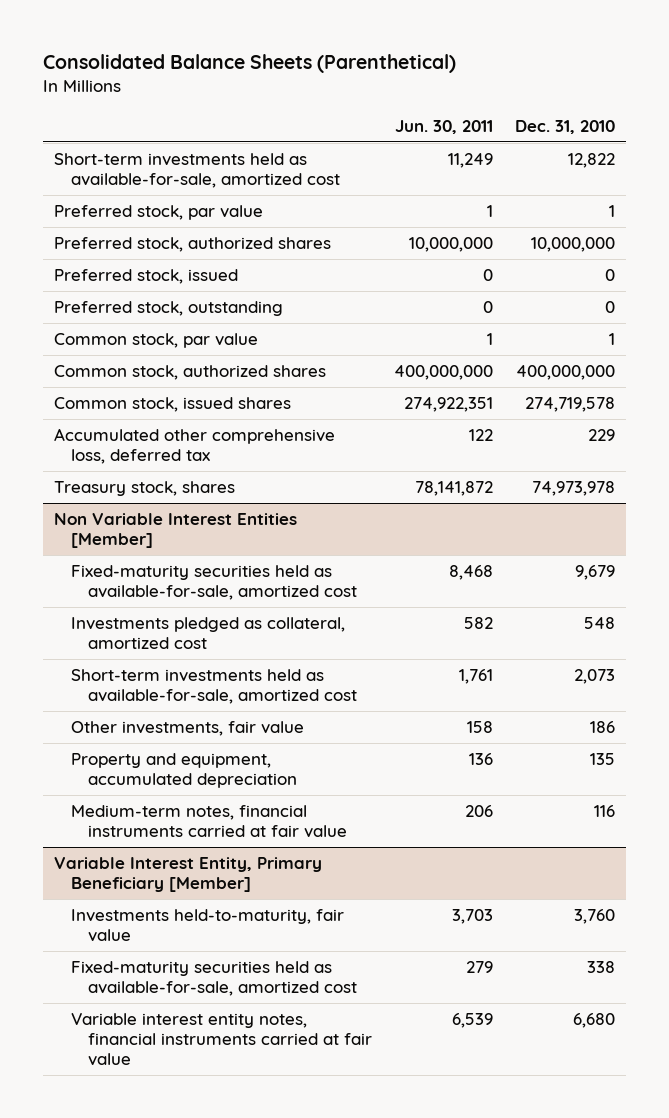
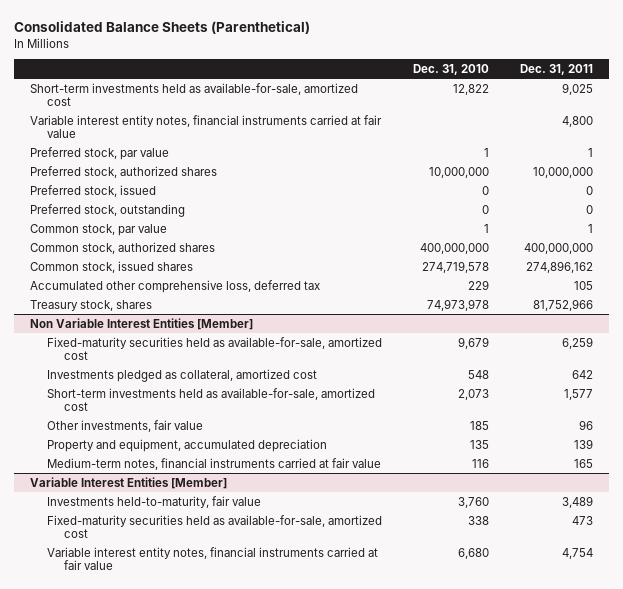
[395,119,494,134] Jun. 30, 2011 -> none
none -> [520,64,594,76] Dec. 31, 2011
none -> [29,114,382,139] Variable interest entity notes, financial instruments carried at fair value
[590,721,616,734] 186 -> [470,420,490,430] 185
[53,857,322,893] Variable Interest Entity, Primary Beneficiary [Member] -> none
none -> [29,476,227,489] Variable Interest Entities [Member]

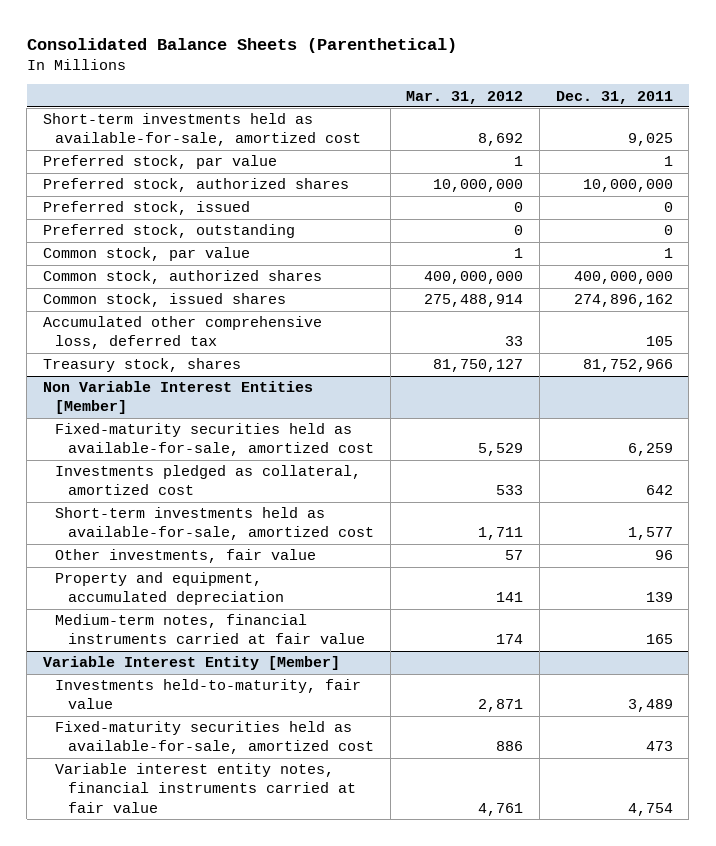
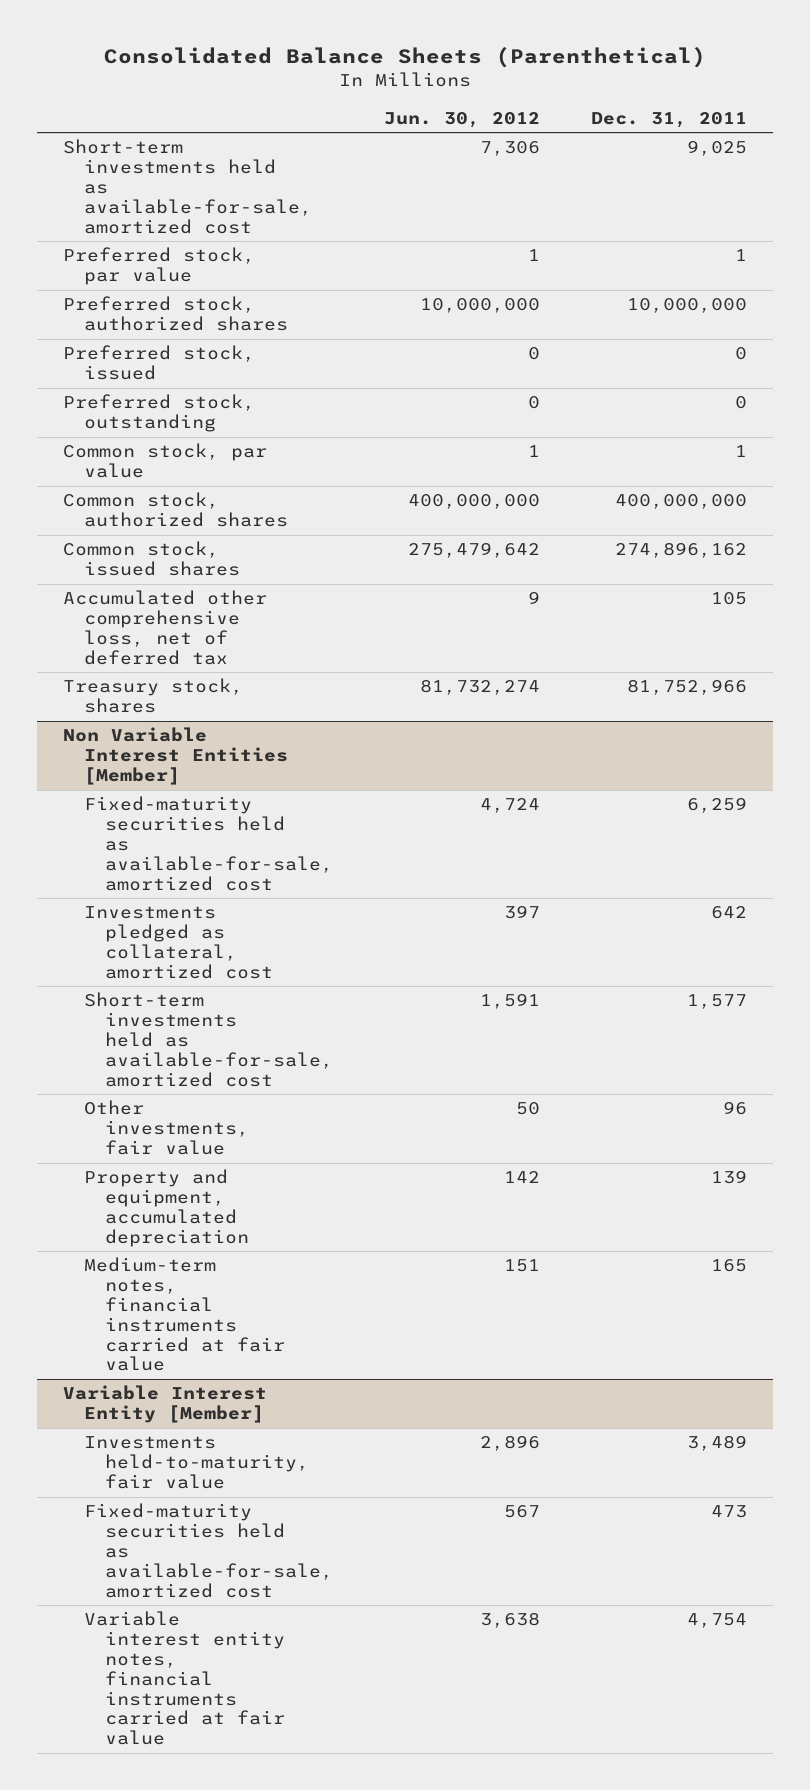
[406,90,524,104] Mar. 31, 2012 -> none
none -> [384,111,541,128] Jun. 30, 2012
[42,316,322,350] Accumulated other comprehensive loss, deferred tax -> [62,590,267,665] Accumulated other comprehensive loss, net of deferred tax

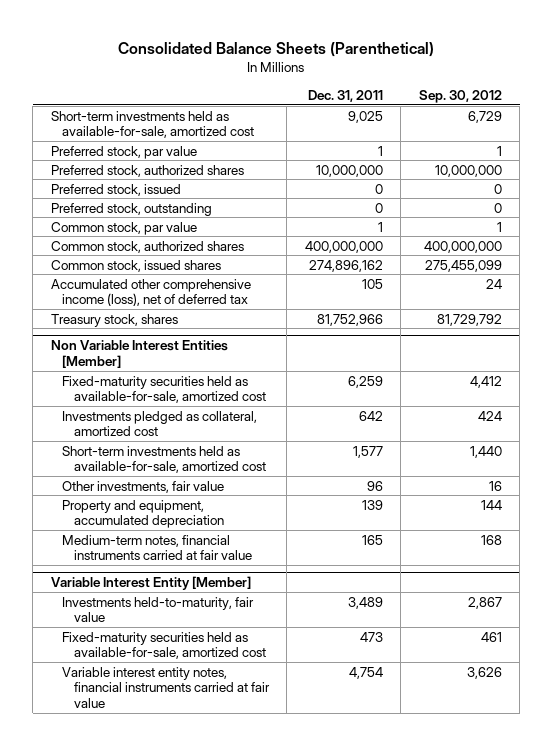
[384,111,541,128] Jun. 30, 2012 -> none
none -> [418,90,502,104] Sep. 30, 2012
[62,590,267,665] Accumulated other comprehensive loss, net of deferred tax -> [50,278,251,307] Accumulated other comprehensive income (loss), net of deferred tax

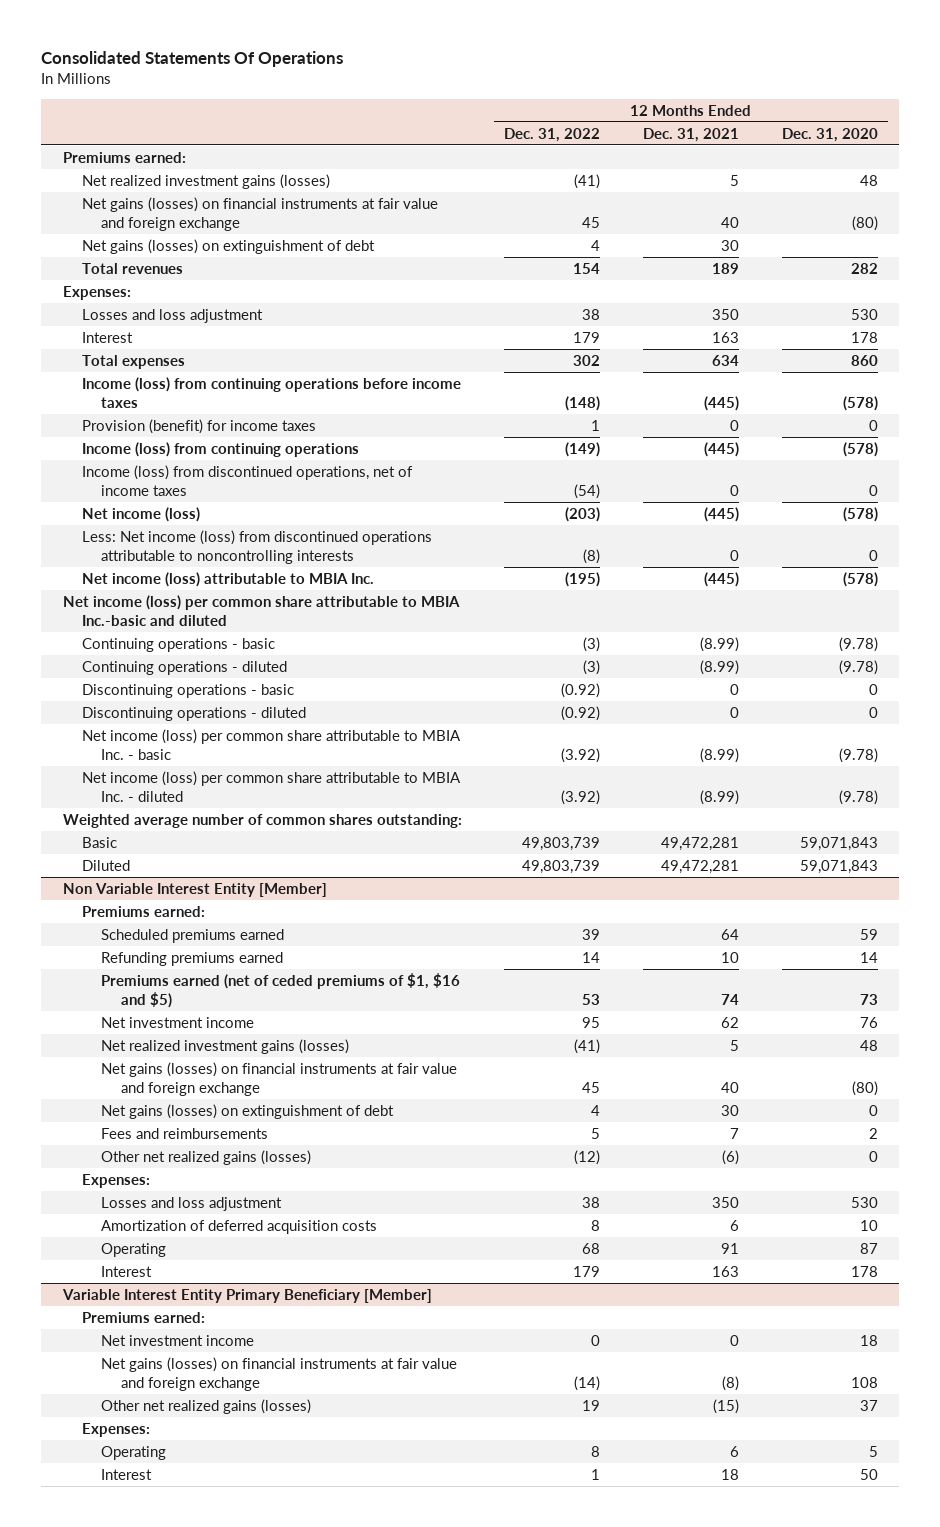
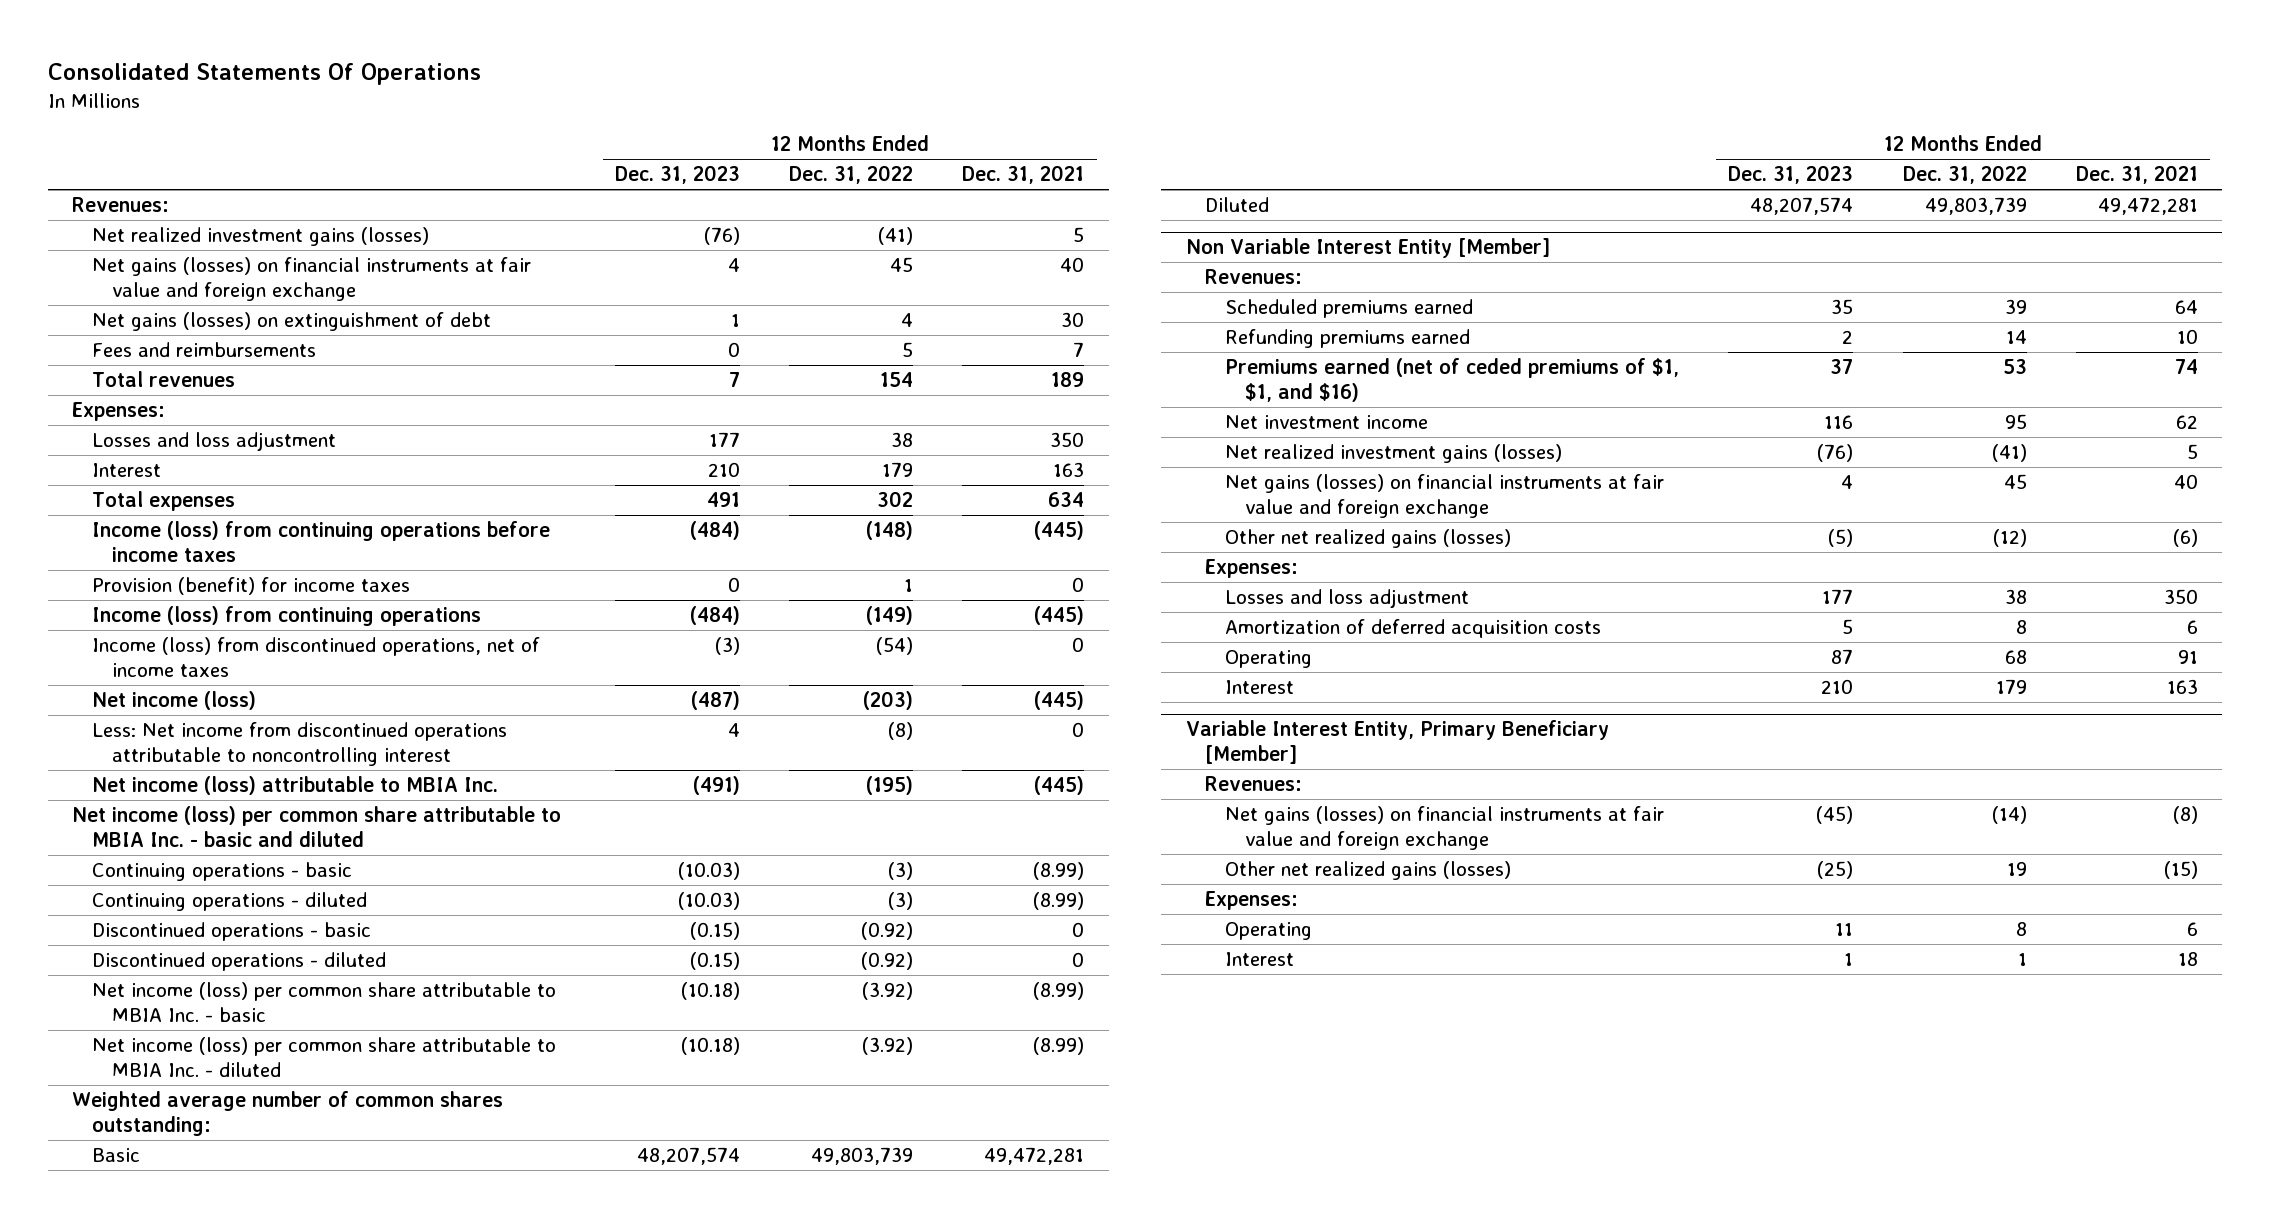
[781,127,878,142] Dec. 31, 2020 -> none
none -> [614,165,740,185] Dec. 31, 2023
[62,151,186,163] Premiums earned: -> none
none -> [72,197,170,213] Revenues:
none -> [92,342,317,358] Fees and reimbursements
[82,529,433,564] Less: Net income (loss) from discontinued operations attributable to noncontrolling interests -> [92,722,508,766] Less: Net income from discontinued operations attributable to noncontrolling interest
[62,594,460,626] Net income (loss) per common share attributable to MBIA Inc.-basic and diluted -> [72,806,562,847] Net income (loss) per common share attributable to MBIA Inc. - basic and diluted
[82,683,295,698] Discontinuing operations - basic -> [92,922,372,942] Discontinued operations - basic
[82,706,307,721] Discontinuing operations - diluted -> [92,952,387,972] Discontinued operations - diluted
[82,905,206,917] Premiums earned: -> none
none -> [1205,269,1303,285] Revenues:
[101,972,461,1008] Premiums earned (net of ceded premiums of $1, $16 and $5) -> [1225,358,1680,402] Premiums earned (net of ceded premiums of $1, $1, and $16)
[101,1103,395,1119] Net gains (losses) on extinguishment of debt -> none
[101,1127,269,1139] Fees and reimbursements -> none
[82,1311,206,1323] Premiums earned: -> none
[101,1334,255,1346] Net investment income -> none
[61,1288,432,1303] Variable Interest Entity Primary Beneficiary [Member] -> [1185,720,1609,765] Variable Interest Entity, Primary Beneficiary [Member]
none -> [1205,776,1303,792] Revenues:

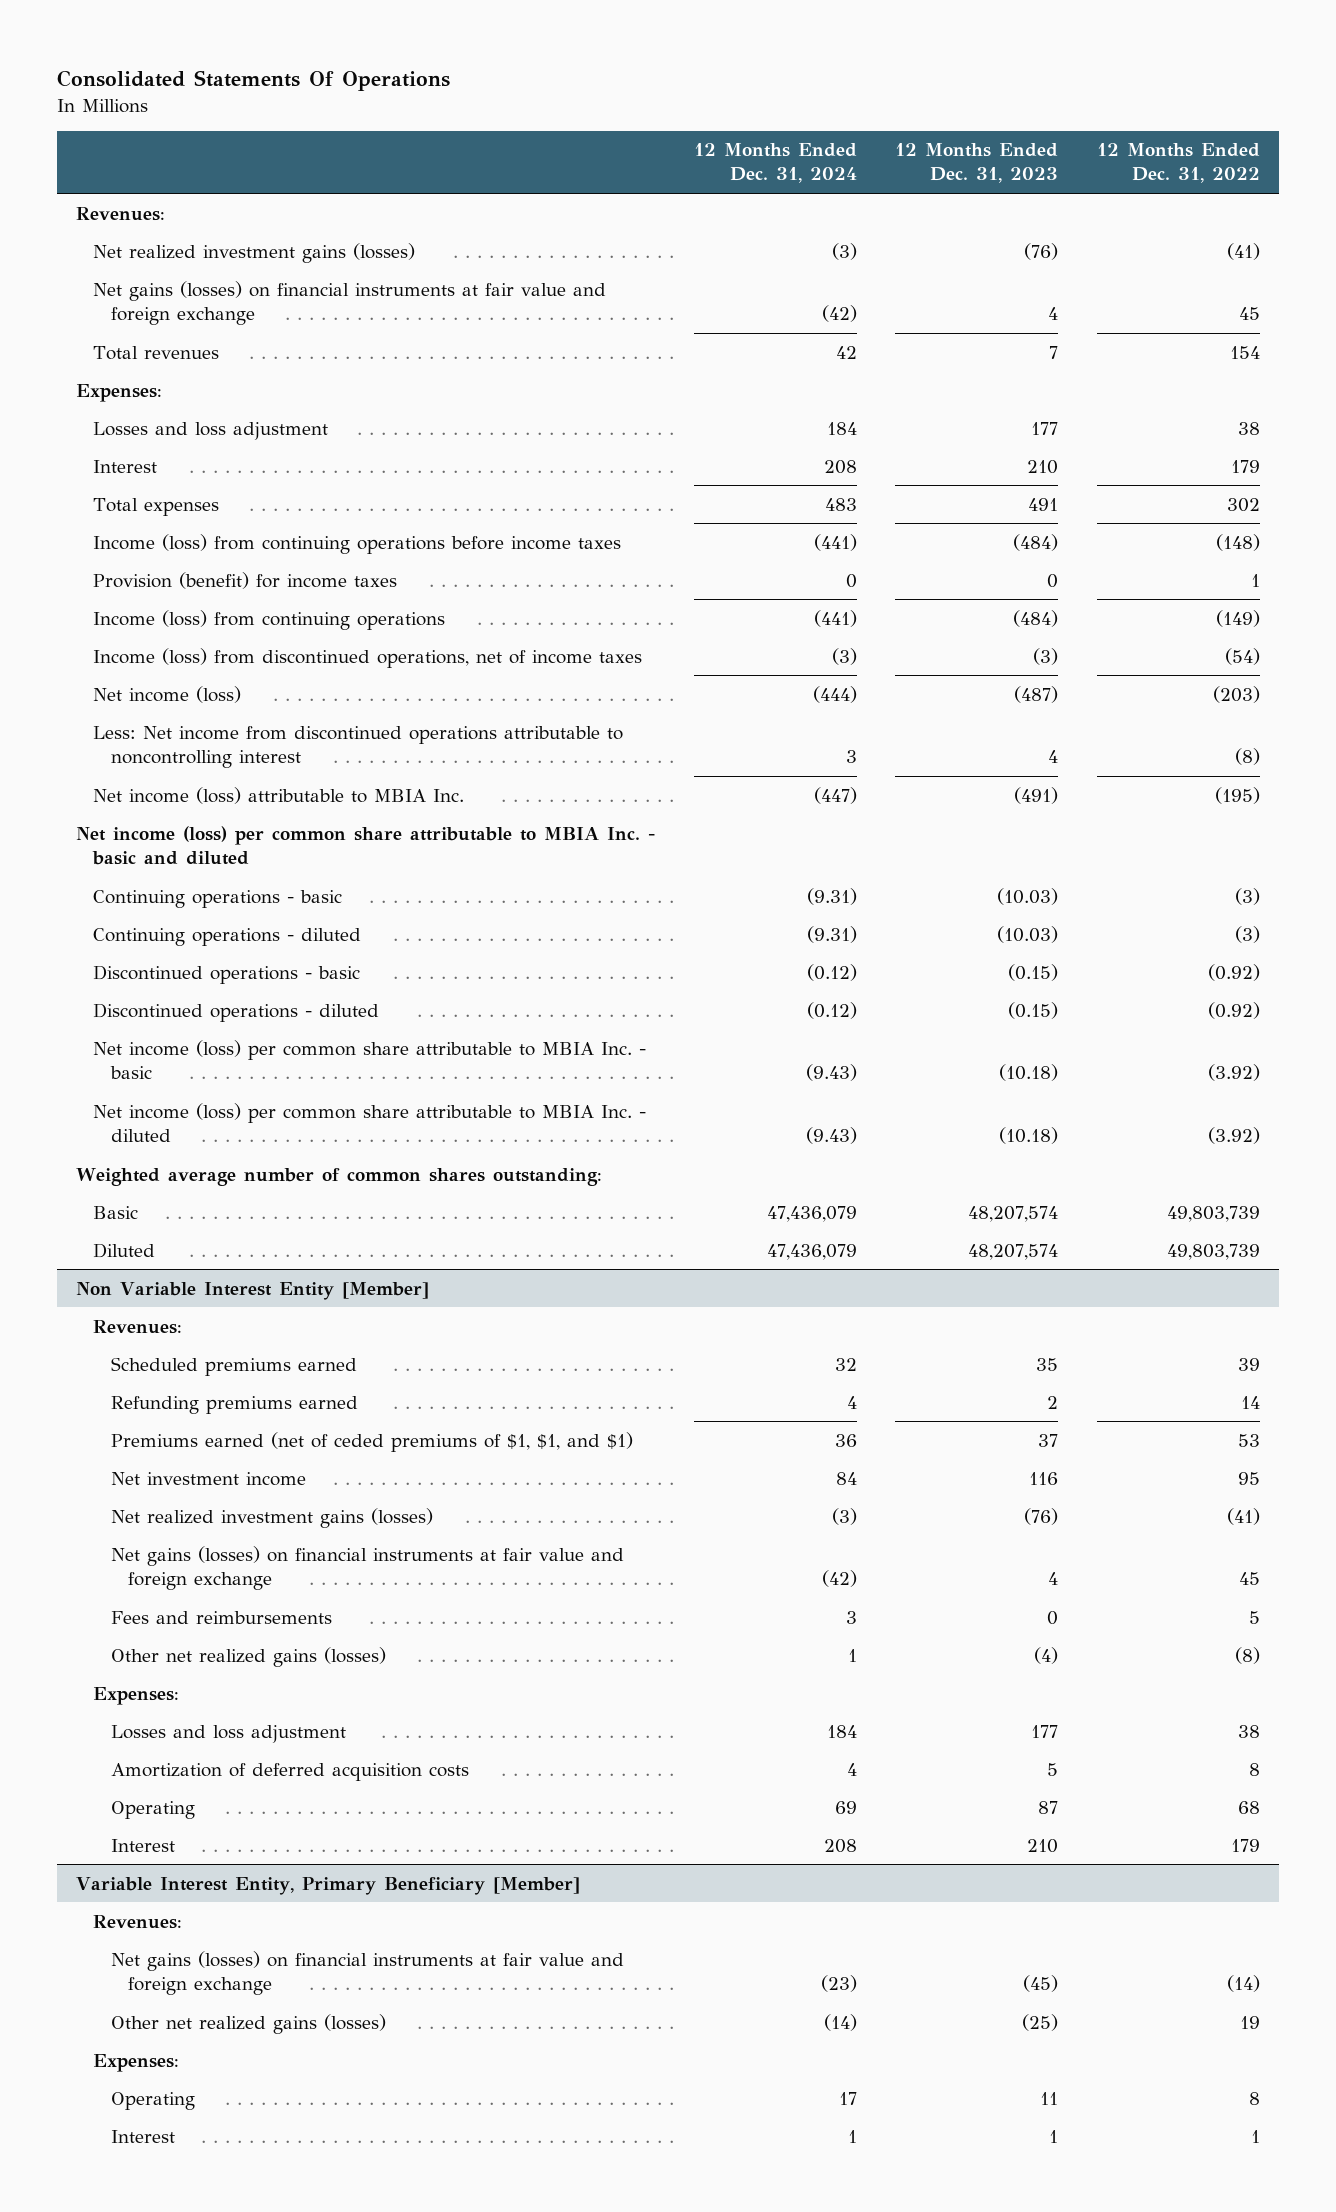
[962,165,1085,185] Dec. 31, 2021 -> none
none -> [693,143,857,184] 12 Months Ended Dec. 31, 2024
[92,312,492,332] Net gains (losses) on extinguishment of debt -> none
[92,342,317,358] Fees and reimbursements -> none
[1225,358,1680,402] Premiums earned (net of ceded premiums of $1, $1, and $16) -> [110,1431,633,1452] Premiums earned (net of ceded premiums of $1, $1, and $1)
none -> [110,1610,332,1624] Fees and reimbursements
[1828,529,1854,548] (5) -> [1034,1646,1059,1664] (4)
[1992,529,2027,548] (12) -> [1234,1646,1260,1664] (8)

